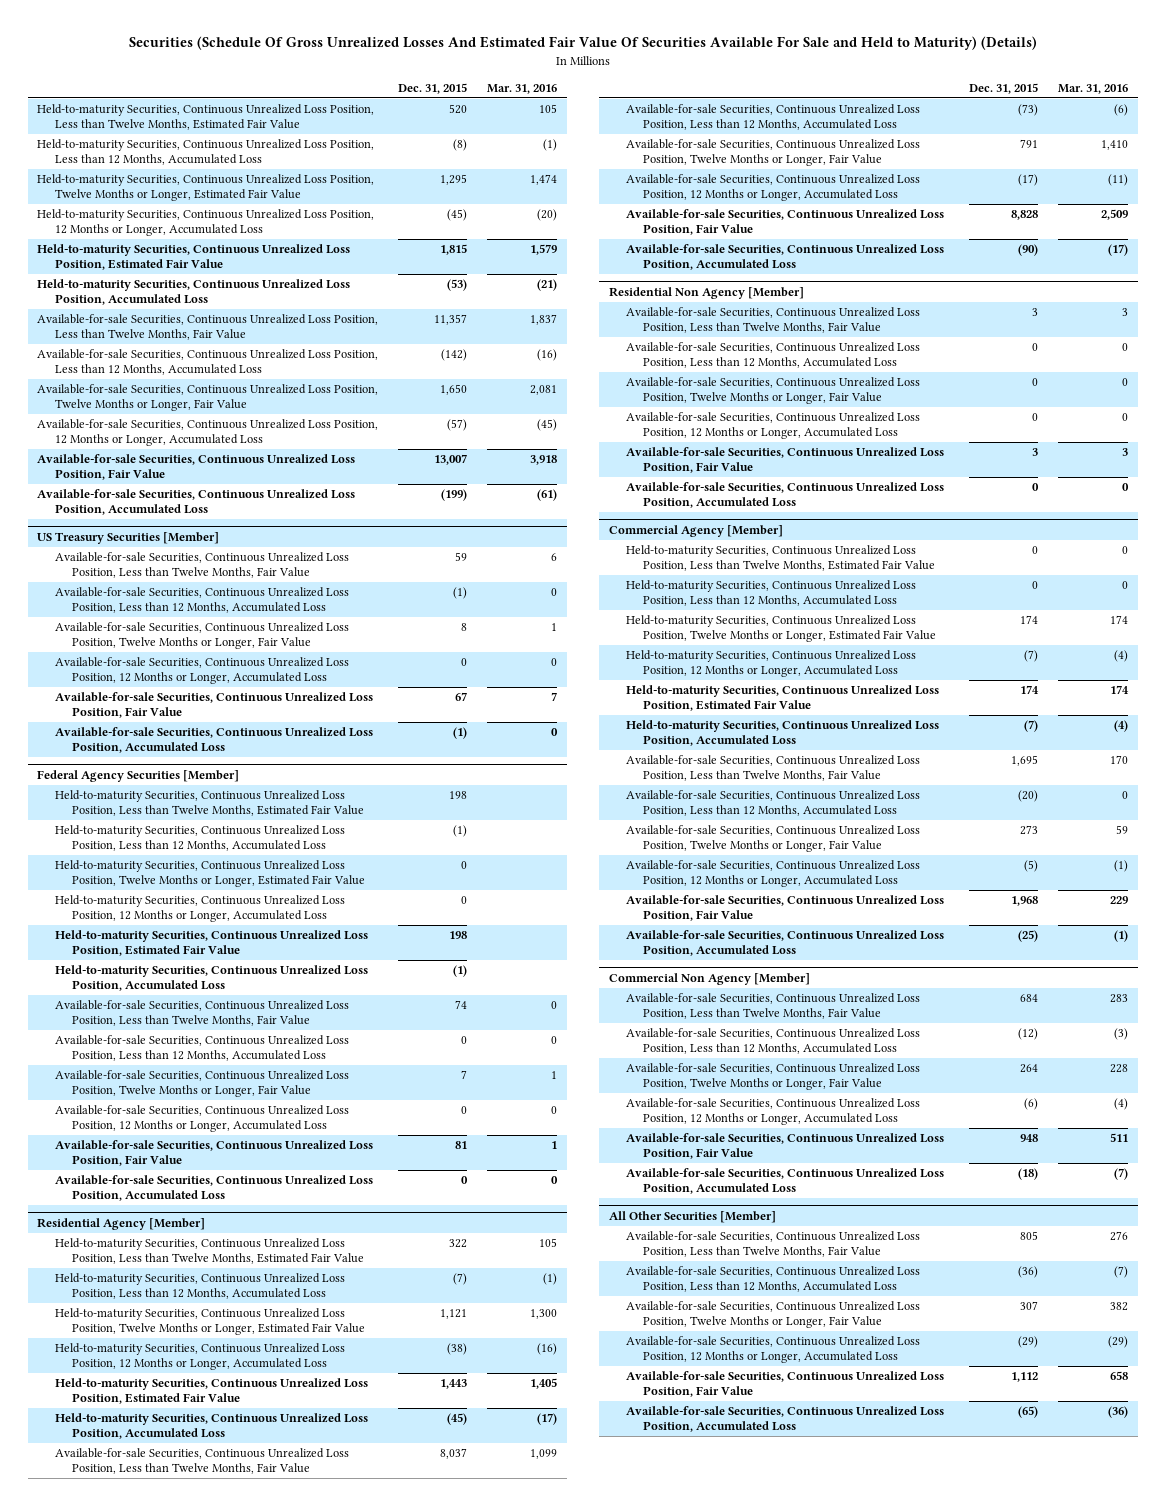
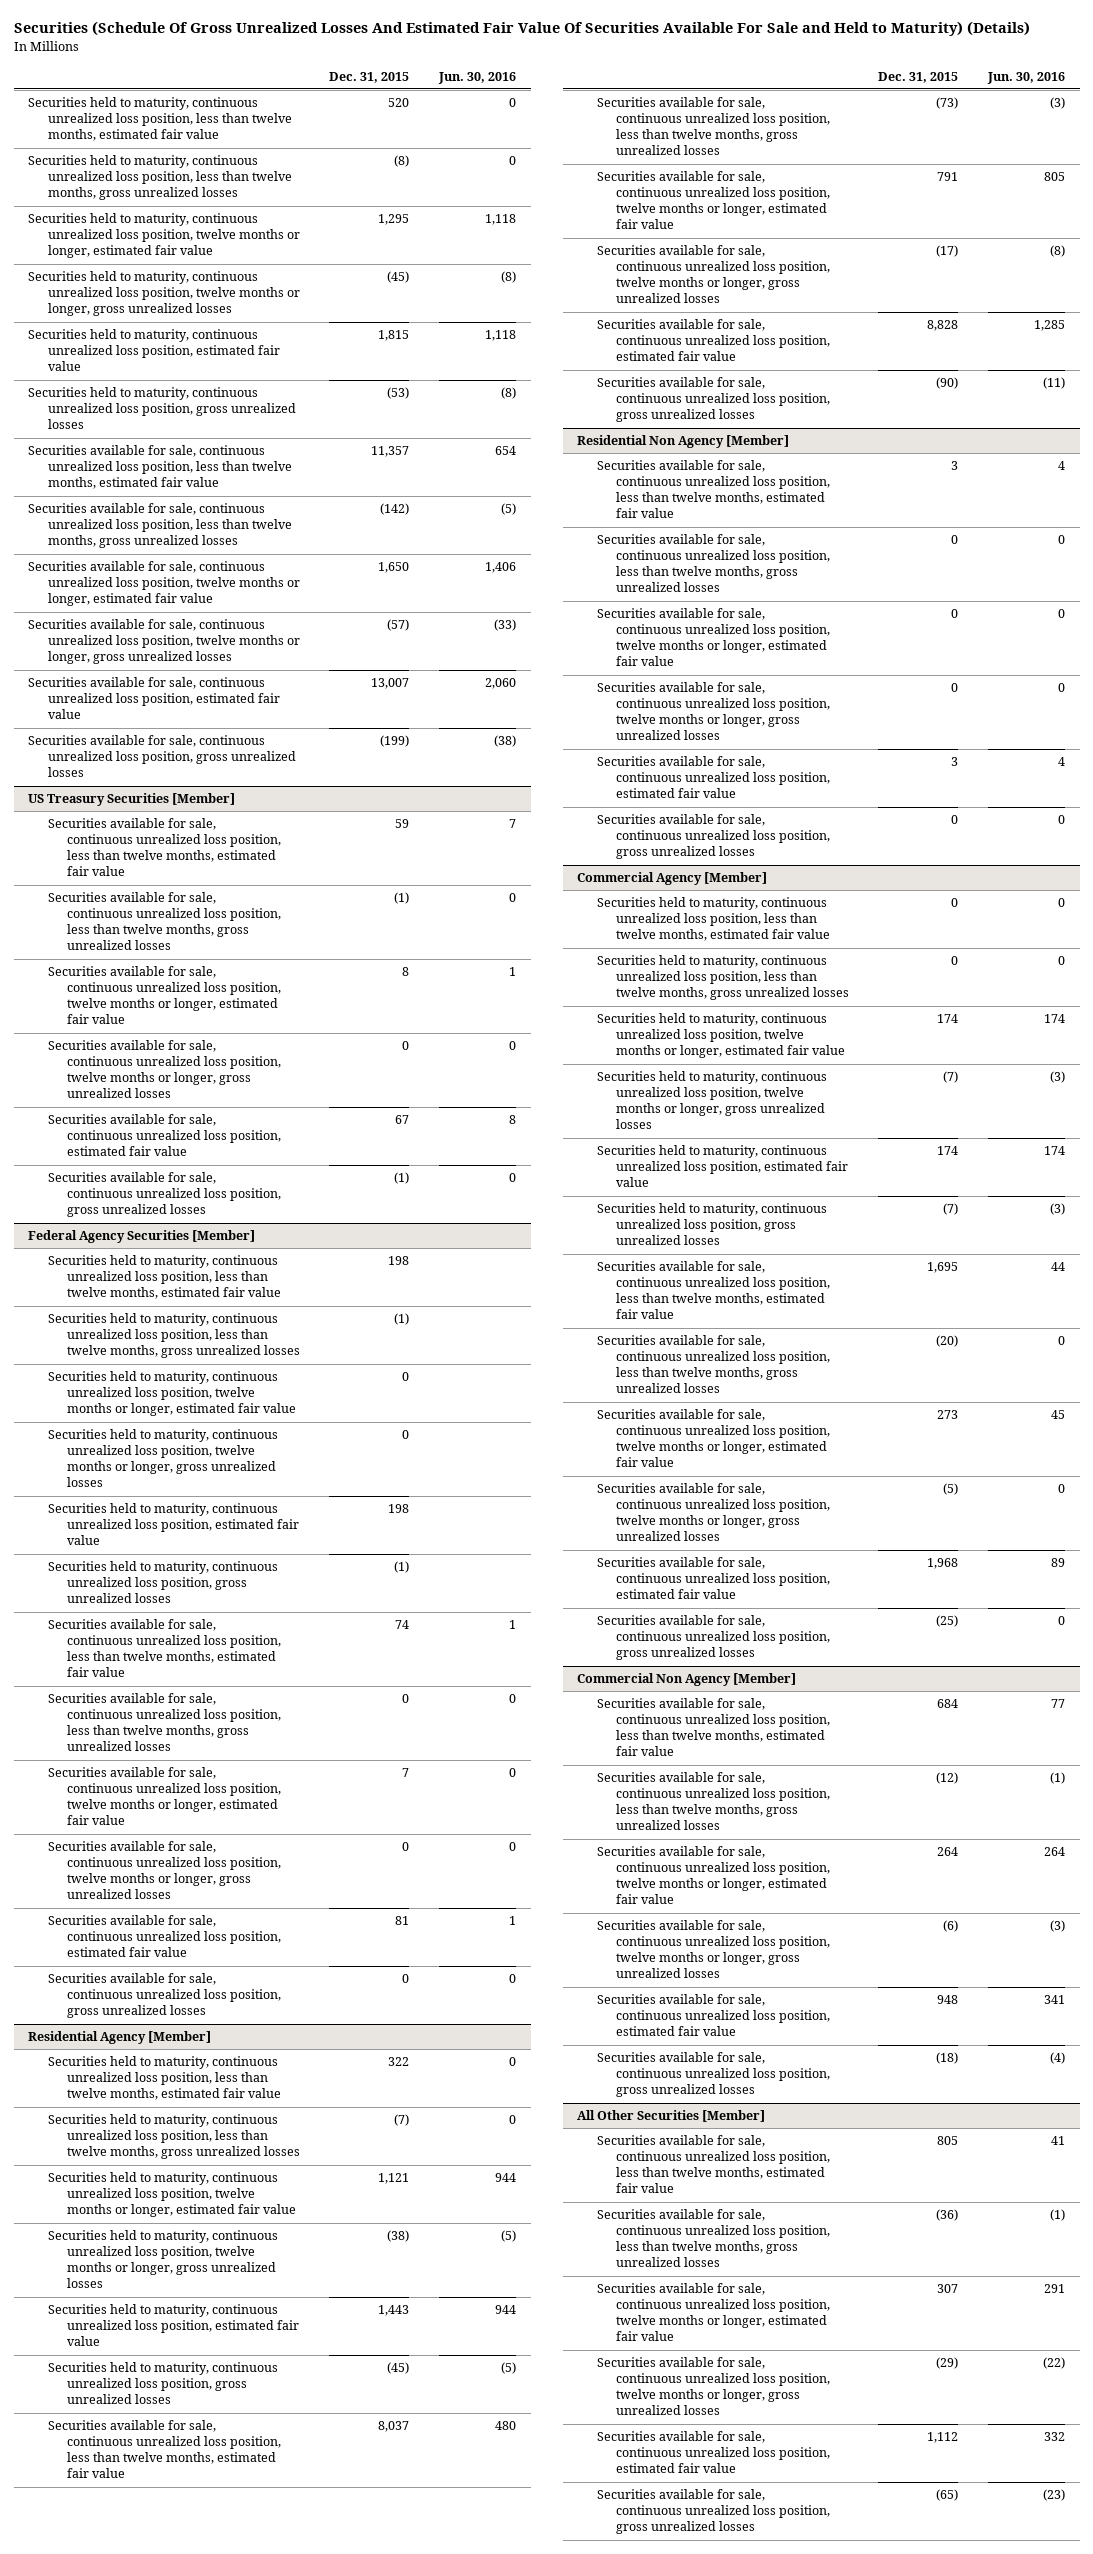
[486,83,557,94] Mar. 31, 2016 -> none
none -> [437,71,516,84] Jun. 30, 2016
[37,104,375,131] Held-to-maturity Securities, Continuous Unrealized Loss Position, Less than Twelve Months, Estimated Fair Value -> [28,97,292,142] Securities held to maturity, continuous unrealized loss position, less than twelve months, estimated fair value
[37,139,375,166] Held-to-maturity Securities, Continuous Unrealized Loss Position, Less than 12 Months, Accumulated Loss -> [28,155,292,201] Securities held to maturity, continuous unrealized loss position, less than twelve months, gross unrealized losses
[37,174,375,202] Held-to-maturity Securities, Continuous Unrealized Loss Position, Twelve Months or Longer, Estimated Fair Value -> [28,213,300,259] Securities held to maturity, continuous unrealized loss position, twelve months or longer, estimated fair value
[37,209,375,237] Held-to-maturity Securities, Continuous Unrealized Loss Position, 12 Months or Longer, Accumulated Loss -> [28,271,300,317] Securities held to maturity, continuous unrealized loss position, twelve months or longer, gross unrealized losses
[37,244,351,271] Held-to-maturity Securities, Continuous Unrealized Loss Position, Estimated Fair Value -> [28,329,280,372] Securities held to maturity, continuous unrealized loss position, estimated fair value
[37,279,351,306] Held-to-maturity Securities, Continuous Unrealized Loss Position, Accumulated Loss -> [28,387,296,430] Securities held to maturity, continuous unrealized loss position, gross unrealized losses
[37,314,379,341] Available-for-sale Securities, Continuous Unrealized Loss Position, Less than Twelve Months, Fair Value -> [28,445,292,490] Securities available for sale, continuous unrealized loss position, less than twelve months, estimated fair value
[37,349,379,376] Available-for-sale Securities, Continuous Unrealized Loss Position, Less than 12 Months, Accumulated Loss -> [28,503,292,549] Securities available for sale, continuous unrealized loss position, less than twelve months, gross unrealized losses
[37,384,379,412] Available-for-sale Securities, Continuous Unrealized Loss Position, Twelve Months or Longer, Fair Value -> [28,561,300,607] Securities available for sale, continuous unrealized loss position, twelve months or longer, estimated fair value
[37,419,379,447] Available-for-sale Securities, Continuous Unrealized Loss Position, 12 Months or Longer, Accumulated Loss -> [28,619,300,665] Securities available for sale, continuous unrealized loss position, twelve months or longer, gross unrealized losses
[37,454,356,481] Available-for-sale Securities, Continuous Unrealized Loss Position, Fair Value -> [28,677,280,720] Securities available for sale, continuous unrealized loss position, estimated fair value
[37,489,356,516] Available-for-sale Securities, Continuous Unrealized Loss Position, Accumulated Loss -> [28,735,296,778] Securities available for sale, continuous unrealized loss position, gross unrealized losses
[54,552,349,579] Available-for-sale Securities, Continuous Unrealized Loss Position, Less than Twelve Months, Fair Value -> [47,818,281,877] Securities available for sale, continuous unrealized loss position, less than twelve months, estimated fair value
[54,587,349,614] Available-for-sale Securities, Continuous Unrealized Loss Position, Less than 12 Months, Accumulated Loss -> [47,892,281,951] Securities available for sale, continuous unrealized loss position, less than twelve months, gross unrealized losses
[54,622,349,650] Available-for-sale Securities, Continuous Unrealized Loss Position, Twelve Months or Longer, Fair Value -> [47,966,281,1025] Securities available for sale, continuous unrealized loss position, twelve months or longer, estimated fair value
[54,657,349,685] Available-for-sale Securities, Continuous Unrealized Loss Position, 12 Months or Longer, Accumulated Loss -> [47,1040,281,1099] Securities available for sale, continuous unrealized loss position, twelve months or longer, gross unrealized losses
[54,692,373,719] Available-for-sale Securities, Continuous Unrealized Loss Position, Fair Value -> [47,1114,281,1157] Securities available for sale, continuous unrealized loss position, estimated fair value
[54,727,373,754] Available-for-sale Securities, Continuous Unrealized Loss Position, Accumulated Loss -> [47,1172,281,1218] Securities available for sale, continuous unrealized loss position, gross unrealized losses
[54,790,365,817] Held-to-maturity Securities, Continuous Unrealized Loss Position, Less than Twelve Months, Estimated Fair Value -> [47,1255,281,1300] Securities held to maturity, continuous unrealized loss position, less than twelve months, estimated fair value
[54,825,345,852] Held-to-maturity Securities, Continuous Unrealized Loss Position, Less than 12 Months, Accumulated Loss -> [47,1313,300,1359] Securities held to maturity, continuous unrealized loss position, less than twelve months, gross unrealized losses
[54,860,366,888] Held-to-maturity Securities, Continuous Unrealized Loss Position, Twelve Months or Longer, Estimated Fair Value -> [47,1371,296,1417] Securities held to maturity, continuous unrealized loss position, twelve months or longer, estimated fair value
[54,895,345,923] Held-to-maturity Securities, Continuous Unrealized Loss Position, 12 Months or Longer, Accumulated Loss -> [47,1429,278,1488] Securities held to maturity, continuous unrealized loss position, twelve months or longer, gross unrealized losses
[54,930,368,957] Held-to-maturity Securities, Continuous Unrealized Loss Position, Estimated Fair Value -> [47,1503,299,1546] Securities held to maturity, continuous unrealized loss position, estimated fair value
[54,965,368,992] Held-to-maturity Securities, Continuous Unrealized Loss Position, Accumulated Loss -> [47,1561,278,1604] Securities held to maturity, continuous unrealized loss position, gross unrealized losses
[54,1000,349,1027] Available-for-sale Securities, Continuous Unrealized Loss Position, Less than Twelve Months, Fair Value -> [47,1619,281,1678] Securities available for sale, continuous unrealized loss position, less than twelve months, estimated fair value
[54,1035,349,1062] Available-for-sale Securities, Continuous Unrealized Loss Position, Less than 12 Months, Accumulated Loss -> [47,1693,281,1752] Securities available for sale, continuous unrealized loss position, less than twelve months, gross unrealized losses
[54,1070,349,1098] Available-for-sale Securities, Continuous Unrealized Loss Position, Twelve Months or Longer, Fair Value -> [47,1767,281,1826] Securities available for sale, continuous unrealized loss position, twelve months or longer, estimated fair value
[54,1105,349,1133] Available-for-sale Securities, Continuous Unrealized Loss Position, 12 Months or Longer, Accumulated Loss -> [47,1841,281,1900] Securities available for sale, continuous unrealized loss position, twelve months or longer, gross unrealized losses
[54,1140,373,1167] Available-for-sale Securities, Continuous Unrealized Loss Position, Fair Value -> [47,1915,281,1958] Securities available for sale, continuous unrealized loss position, estimated fair value
[54,1175,373,1202] Available-for-sale Securities, Continuous Unrealized Loss Position, Accumulated Loss -> [47,1973,281,2019] Securities available for sale, continuous unrealized loss position, gross unrealized losses
[54,1238,365,1265] Held-to-maturity Securities, Continuous Unrealized Loss Position, Less than Twelve Months, Estimated Fair Value -> [47,2056,281,2101] Securities held to maturity, continuous unrealized loss position, less than twelve months, estimated fair value
[54,1273,345,1300] Held-to-maturity Securities, Continuous Unrealized Loss Position, Less than 12 Months, Accumulated Loss -> [47,2114,300,2160] Securities held to maturity, continuous unrealized loss position, less than twelve months, gross unrealized losses
[54,1308,366,1336] Held-to-maturity Securities, Continuous Unrealized Loss Position, Twelve Months or Longer, Estimated Fair Value -> [47,2172,296,2218] Securities held to maturity, continuous unrealized loss position, twelve months or longer, estimated fair value
[54,1343,345,1371] Held-to-maturity Securities, Continuous Unrealized Loss Position, 12 Months or Longer, Accumulated Loss -> [47,2230,278,2289] Securities held to maturity, continuous unrealized loss position, twelve months or longer, gross unrealized losses
[54,1378,368,1405] Held-to-maturity Securities, Continuous Unrealized Loss Position, Estimated Fair Value -> [47,2304,299,2347] Securities held to maturity, continuous unrealized loss position, estimated fair value
[54,1413,368,1440] Held-to-maturity Securities, Continuous Unrealized Loss Position, Accumulated Loss -> [47,2362,278,2405] Securities held to maturity, continuous unrealized loss position, gross unrealized losses
[54,1448,349,1475] Available-for-sale Securities, Continuous Unrealized Loss Position, Less than Twelve Months, Fair Value -> [47,2420,281,2479] Securities available for sale, continuous unrealized loss position, less than twelve months, estimated fair value
[625,104,920,131] Available-for-sale Securities, Continuous Unrealized Loss Position, Less than 12 Months, Accumulated Loss -> [596,97,830,156] Securities available for sale, continuous unrealized loss position, less than twelve months, gross unrealized losses
[625,139,920,167] Available-for-sale Securities, Continuous Unrealized Loss Position, Twelve Months or Longer, Fair Value -> [596,171,830,230] Securities available for sale, continuous unrealized loss position, twelve months or longer, estimated fair value
[625,174,920,202] Available-for-sale Securities, Continuous Unrealized Loss Position, 12 Months or Longer, Accumulated Loss -> [596,245,830,304] Securities available for sale, continuous unrealized loss position, twelve months or longer, gross unrealized losses
[625,209,944,236] Available-for-sale Securities, Continuous Unrealized Loss Position, Fair Value -> [596,319,830,362] Securities available for sale, continuous unrealized loss position, estimated fair value
[625,244,944,271] Available-for-sale Securities, Continuous Unrealized Loss Position, Accumulated Loss -> [596,377,830,423] Securities available for sale, continuous unrealized loss position, gross unrealized losses
[625,307,920,334] Available-for-sale Securities, Continuous Unrealized Loss Position, Less than Twelve Months, Fair Value -> [596,460,830,519] Securities available for sale, continuous unrealized loss position, less than twelve months, estimated fair value
[625,342,920,369] Available-for-sale Securities, Continuous Unrealized Loss Position, Less than 12 Months, Accumulated Loss -> [596,534,830,593] Securities available for sale, continuous unrealized loss position, less than twelve months, gross unrealized losses
[625,377,920,405] Available-for-sale Securities, Continuous Unrealized Loss Position, Twelve Months or Longer, Fair Value -> [596,608,830,667] Securities available for sale, continuous unrealized loss position, twelve months or longer, estimated fair value
[625,412,920,440] Available-for-sale Securities, Continuous Unrealized Loss Position, 12 Months or Longer, Accumulated Loss -> [596,682,830,741] Securities available for sale, continuous unrealized loss position, twelve months or longer, gross unrealized losses
[625,447,944,474] Available-for-sale Securities, Continuous Unrealized Loss Position, Fair Value -> [596,756,830,799] Securities available for sale, continuous unrealized loss position, estimated fair value
[625,482,944,509] Available-for-sale Securities, Continuous Unrealized Loss Position, Accumulated Loss -> [596,814,830,860] Securities available for sale, continuous unrealized loss position, gross unrealized losses
[625,545,936,572] Held-to-maturity Securities, Continuous Unrealized Loss Position, Less than Twelve Months, Estimated Fair Value -> [596,897,830,942] Securities held to maturity, continuous unrealized loss position, less than twelve months, estimated fair value
[625,580,916,607] Held-to-maturity Securities, Continuous Unrealized Loss Position, Less than 12 Months, Accumulated Loss -> [596,955,849,1001] Securities held to maturity, continuous unrealized loss position, less than twelve months, gross unrealized losses
[625,615,937,643] Held-to-maturity Securities, Continuous Unrealized Loss Position, Twelve Months or Longer, Estimated Fair Value -> [596,1013,845,1059] Securities held to maturity, continuous unrealized loss position, twelve months or longer, estimated fair value
[625,650,916,678] Held-to-maturity Securities, Continuous Unrealized Loss Position, 12 Months or Longer, Accumulated Loss -> [596,1071,827,1130] Securities held to maturity, continuous unrealized loss position, twelve months or longer, gross unrealized losses
[625,685,939,712] Held-to-maturity Securities, Continuous Unrealized Loss Position, Estimated Fair Value -> [596,1145,848,1188] Securities held to maturity, continuous unrealized loss position, estimated fair value
[625,720,939,747] Held-to-maturity Securities, Continuous Unrealized Loss Position, Accumulated Loss -> [596,1203,827,1246] Securities held to maturity, continuous unrealized loss position, gross unrealized losses
[625,755,920,782] Available-for-sale Securities, Continuous Unrealized Loss Position, Less than Twelve Months, Fair Value -> [596,1261,830,1320] Securities available for sale, continuous unrealized loss position, less than twelve months, estimated fair value
[625,790,920,817] Available-for-sale Securities, Continuous Unrealized Loss Position, Less than 12 Months, Accumulated Loss -> [596,1335,830,1394] Securities available for sale, continuous unrealized loss position, less than twelve months, gross unrealized losses
[625,825,920,853] Available-for-sale Securities, Continuous Unrealized Loss Position, Twelve Months or Longer, Fair Value -> [596,1409,830,1468] Securities available for sale, continuous unrealized loss position, twelve months or longer, estimated fair value
[625,860,920,888] Available-for-sale Securities, Continuous Unrealized Loss Position, 12 Months or Longer, Accumulated Loss -> [596,1483,830,1542] Securities available for sale, continuous unrealized loss position, twelve months or longer, gross unrealized losses
[625,895,944,922] Available-for-sale Securities, Continuous Unrealized Loss Position, Fair Value -> [596,1557,830,1600] Securities available for sale, continuous unrealized loss position, estimated fair value
[625,930,944,957] Available-for-sale Securities, Continuous Unrealized Loss Position, Accumulated Loss -> [596,1615,830,1661] Securities available for sale, continuous unrealized loss position, gross unrealized losses
[625,993,920,1020] Available-for-sale Securities, Continuous Unrealized Loss Position, Less than Twelve Months, Fair Value -> [596,1698,830,1757] Securities available for sale, continuous unrealized loss position, less than twelve months, estimated fair value
[625,1028,920,1055] Available-for-sale Securities, Continuous Unrealized Loss Position, Less than 12 Months, Accumulated Loss -> [596,1772,830,1831] Securities available for sale, continuous unrealized loss position, less than twelve months, gross unrealized losses
[625,1063,920,1091] Available-for-sale Securities, Continuous Unrealized Loss Position, Twelve Months or Longer, Fair Value -> [596,1846,830,1905] Securities available for sale, continuous unrealized loss position, twelve months or longer, estimated fair value
[625,1098,920,1126] Available-for-sale Securities, Continuous Unrealized Loss Position, 12 Months or Longer, Accumulated Loss -> [596,1920,830,1979] Securities available for sale, continuous unrealized loss position, twelve months or longer, gross unrealized losses
[625,1133,944,1160] Available-for-sale Securities, Continuous Unrealized Loss Position, Fair Value -> [596,1994,830,2037] Securities available for sale, continuous unrealized loss position, estimated fair value
[625,1168,944,1195] Available-for-sale Securities, Continuous Unrealized Loss Position, Accumulated Loss -> [596,2052,830,2098] Securities available for sale, continuous unrealized loss position, gross unrealized losses
[625,1231,920,1258] Available-for-sale Securities, Continuous Unrealized Loss Position, Less than Twelve Months, Fair Value -> [596,2135,830,2194] Securities available for sale, continuous unrealized loss position, less than twelve months, estimated fair value
[625,1266,920,1293] Available-for-sale Securities, Continuous Unrealized Loss Position, Less than 12 Months, Accumulated Loss -> [596,2209,830,2268] Securities available for sale, continuous unrealized loss position, less than twelve months, gross unrealized losses
[625,1301,920,1329] Available-for-sale Securities, Continuous Unrealized Loss Position, Twelve Months or Longer, Fair Value -> [596,2283,830,2342] Securities available for sale, continuous unrealized loss position, twelve months or longer, estimated fair value
[625,1336,920,1364] Available-for-sale Securities, Continuous Unrealized Loss Position, 12 Months or Longer, Accumulated Loss -> [596,2357,830,2416] Securities available for sale, continuous unrealized loss position, twelve months or longer, gross unrealized losses
[625,1371,944,1398] Available-for-sale Securities, Continuous Unrealized Loss Position, Fair Value -> [596,2431,830,2474] Securities available for sale, continuous unrealized loss position, estimated fair value
[625,1406,944,1433] Available-for-sale Securities, Continuous Unrealized Loss Position, Accumulated Loss -> [596,2489,830,2535] Securities available for sale, continuous unrealized loss position, gross unrealized losses

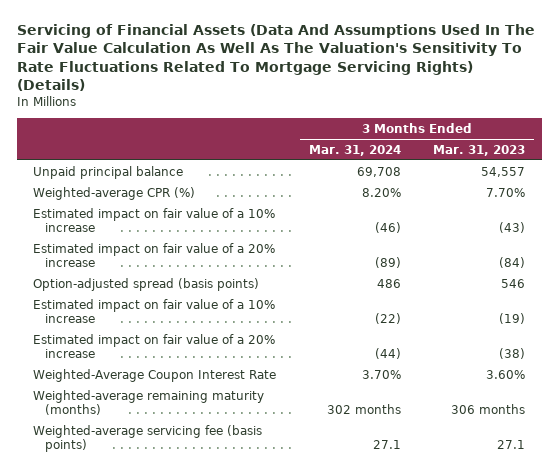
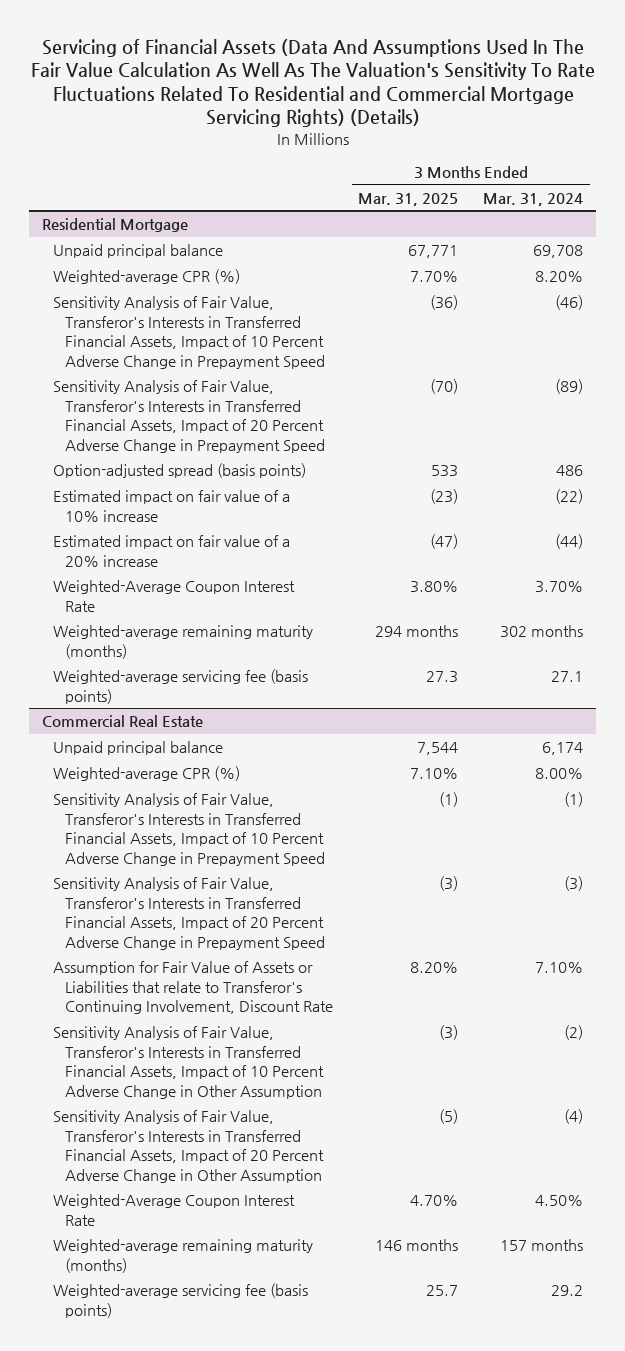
[16,24,535,92] Servicing of Financial Assets (Data And Assumptions Used In The Fair Value Calculation As Well As The Valuation's Sensitivity To Rate Fluctuations Related To Mortgage Servicing Rights) (Details) -> [30,38,595,128] Servicing of Financial Assets (Data And Assumptions Used In The Fair Value Calculation As Well As The Valuation's Sensitivity To Rate Fluctuations Related To Residential and Commercial Mortgage Servicing Rights) (Details)
[433,144,526,156] Mar. 31, 2023 -> none
none -> [358,192,459,206] Mar. 31, 2025
none -> [41,218,188,233] Residential Mortgage
[32,207,275,233] Estimated impact on fair value of a 10% increase -> [53,296,325,369] Sensitivity Analysis of Fair Value, Transferor's Interests in Transferred Financial Assets, Impact of 10 Percent Adverse Change in Prepayment Speed
[32,242,275,268] Estimated impact on fair value of a 20% increase -> [53,380,325,453] Sensitivity Analysis of Fair Value, Transferor's Interests in Transferred Financial Assets, Impact of 20 Percent Adverse Change in Prepayment Speed
none -> [41,715,203,728] Commercial Real Estate
none -> [53,741,224,756] Unpaid principal balance
none -> [53,766,241,782] Weighted-average CPR (%)
none -> [53,793,325,866] Sensitivity Analysis of Fair Value, Transferor's Interests in Transferred Financial Assets, Impact of 10 Percent Adverse Change in Prepayment Speed
none -> [53,877,325,950] Sensitivity Analysis of Fair Value, Transferor's Interests in Transferred Financial Assets, Impact of 20 Percent Adverse Change in Prepayment Speed
none -> [53,961,333,1015] Assumption for Fair Value of Assets or Liabilities that relate to Transferor's Continuing Involvement, Discount Rate
none -> [53,1026,324,1099] Sensitivity Analysis of Fair Value, Transferor's Interests in Transferred Financial Assets, Impact of 10 Percent Adverse Change in Other Assumption
none -> [53,1110,324,1183] Sensitivity Analysis of Fair Value, Transferor's Interests in Transferred Financial Assets, Impact of 20 Percent Adverse Change in Other Assumption
none -> [53,1194,296,1226] Weighted-Average Coupon Interest Rate
none -> [53,1239,314,1273] Weighted-average remaining maturity (months)
none -> [53,1283,309,1318] Weighted-average servicing fee (basis points)

